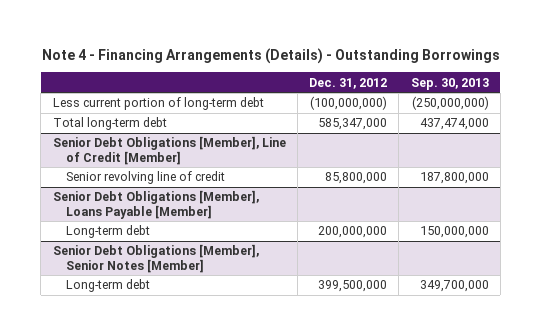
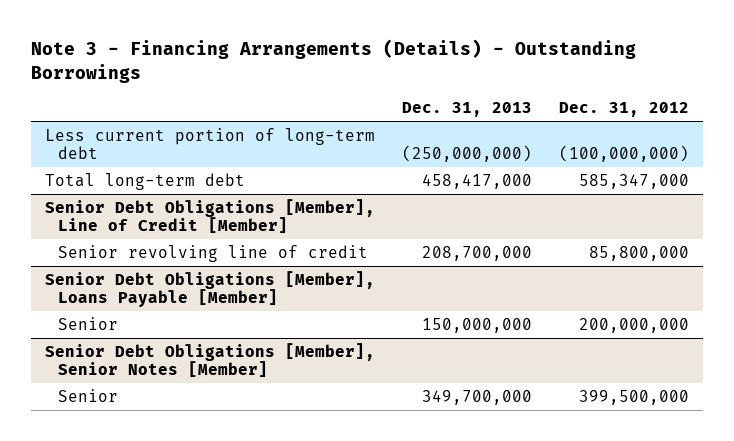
[41,48,500,65] Note 4 - Financing Arrangements (Details) - Outstanding Borrowings -> [31,39,637,83] Note 3 - Financing Arrangements (Details) - Outstanding Borrowings
[410,77,489,90] Sep. 30, 2013 -> none
none -> [402,102,533,118] Dec. 31, 2013
[65,225,150,239] Long-term debt -> [58,316,119,330] Senior
[65,279,150,293] Long-term debt -> [58,388,119,402] Senior

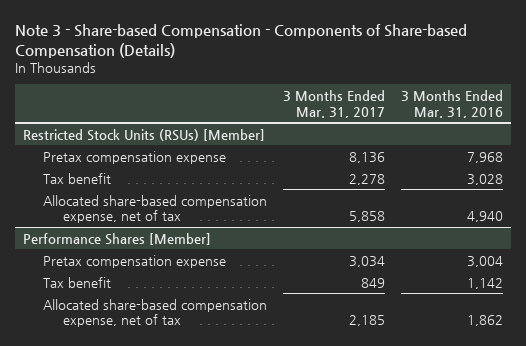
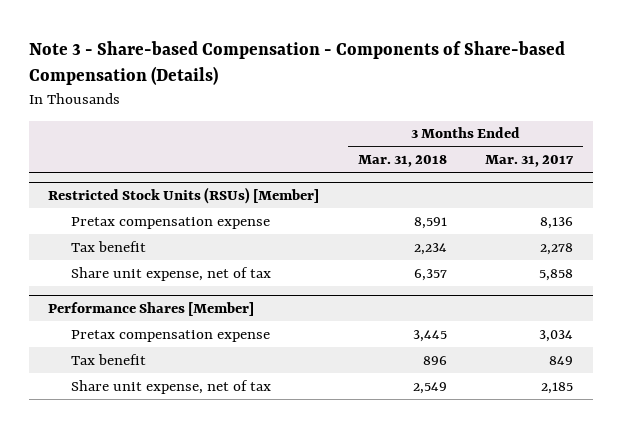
[401,90,504,118] 3 Months Ended Mar. 31, 2016 -> none
none -> [357,155,447,168] Mar. 31, 2018
[43,194,268,224] Allocated share-based compensation expense, net of tax -> [71,266,272,281] Share unit expense, net of tax
[43,298,268,328] Allocated share-based compensation expense, net of tax -> [71,379,272,394] Share unit expense, net of tax

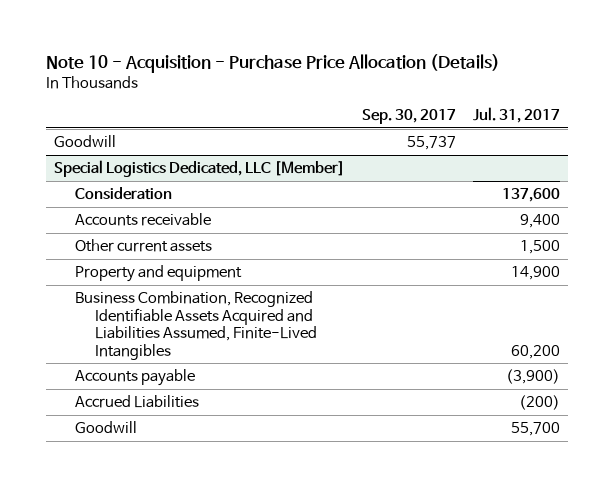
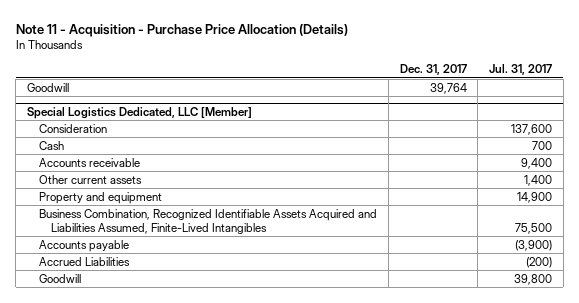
[46,54,501,74] Note 10 - Acquisition - Purchase Price Allocation (Details) -> [15,23,348,37] Note 11 - Acquisition - Purchase Price Allocation (Details)
[361,109,456,125] Sep. 30, 2017 -> none
none -> [399,64,467,76] Dec. 31, 2017
none -> [39,140,65,150] Cash
[519,239,560,254] 1,500 -> [524,174,553,186] 1,400
[510,344,560,359] 60,200 -> [515,222,553,234] 75,500
[510,421,560,436] 55,700 -> [514,273,553,285] 39,800

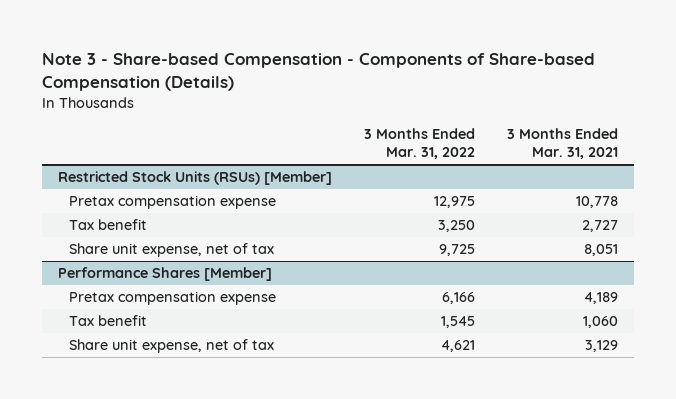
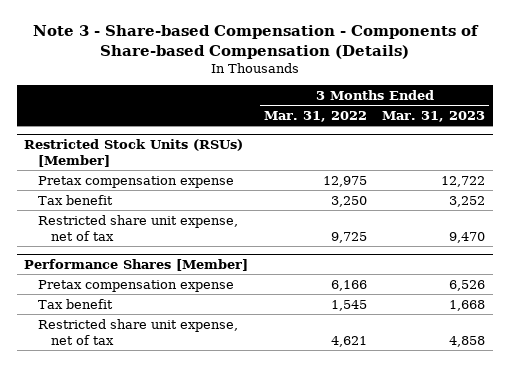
[506,128,618,160] 3 Months Ended Mar. 31, 2021 -> none
none -> [382,110,486,122] Mar. 31, 2023
[69,243,275,258] Share unit expense, net of tax -> [37,214,238,241] Restricted share unit expense, net of tax
[69,339,275,354] Share unit expense, net of tax -> [37,318,238,345] Restricted share unit expense, net of tax

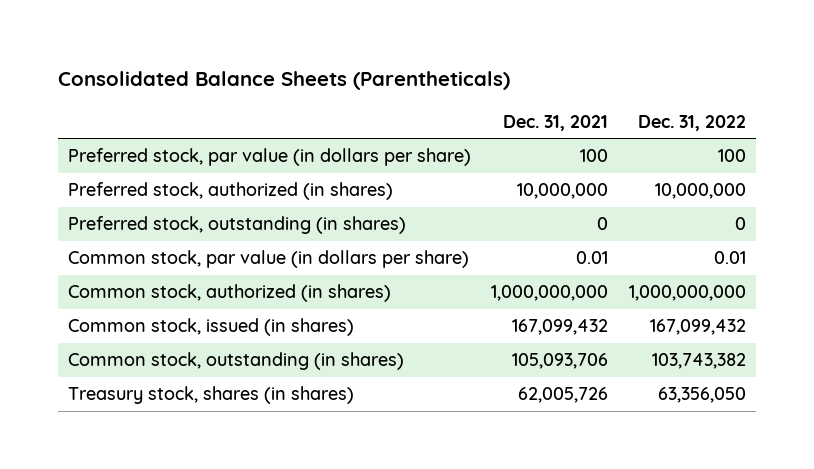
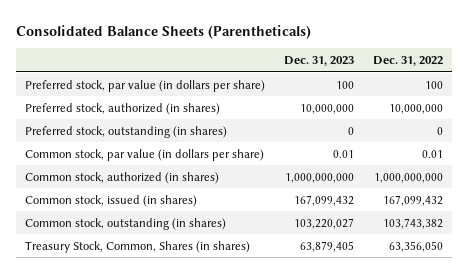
[503,114,609,131] Dec. 31, 2021 -> none
none -> [283,56,354,67] Dec. 31, 2023
[68,386,355,405] Treasury stock, shares (in shares) -> [25,240,251,253] Treasury Stock, Common, Shares (in shares)

